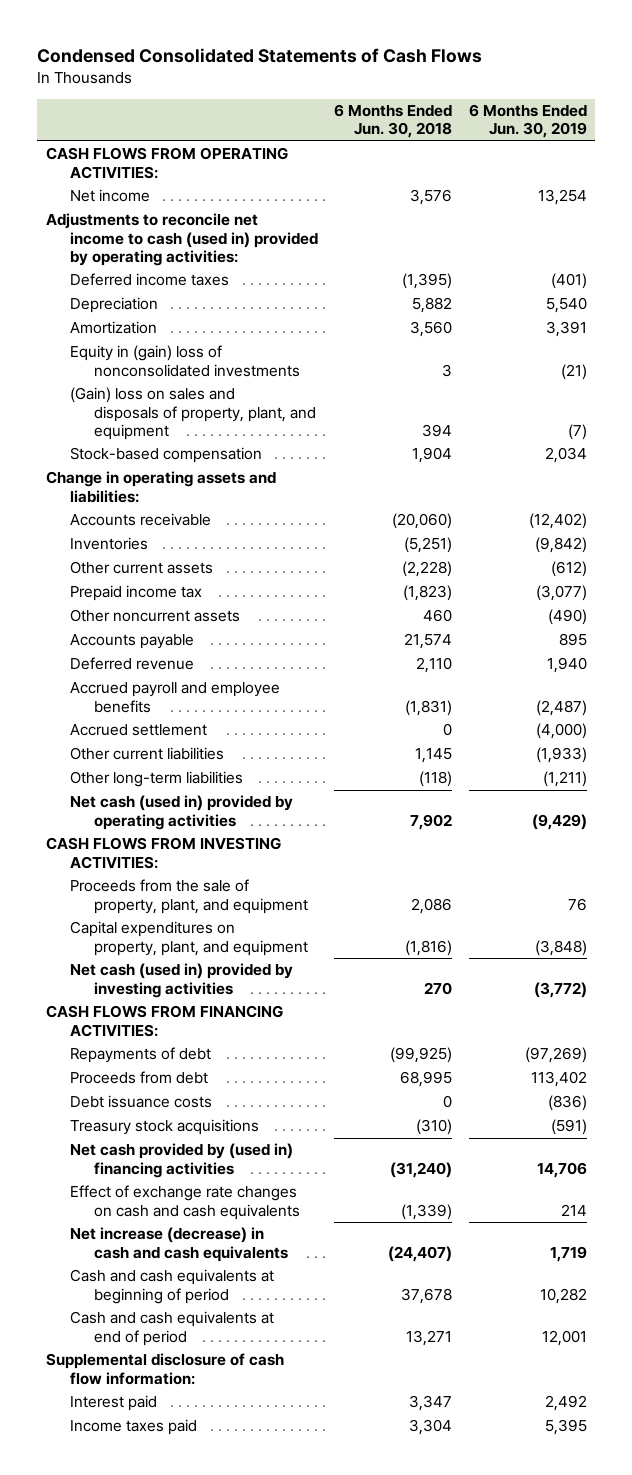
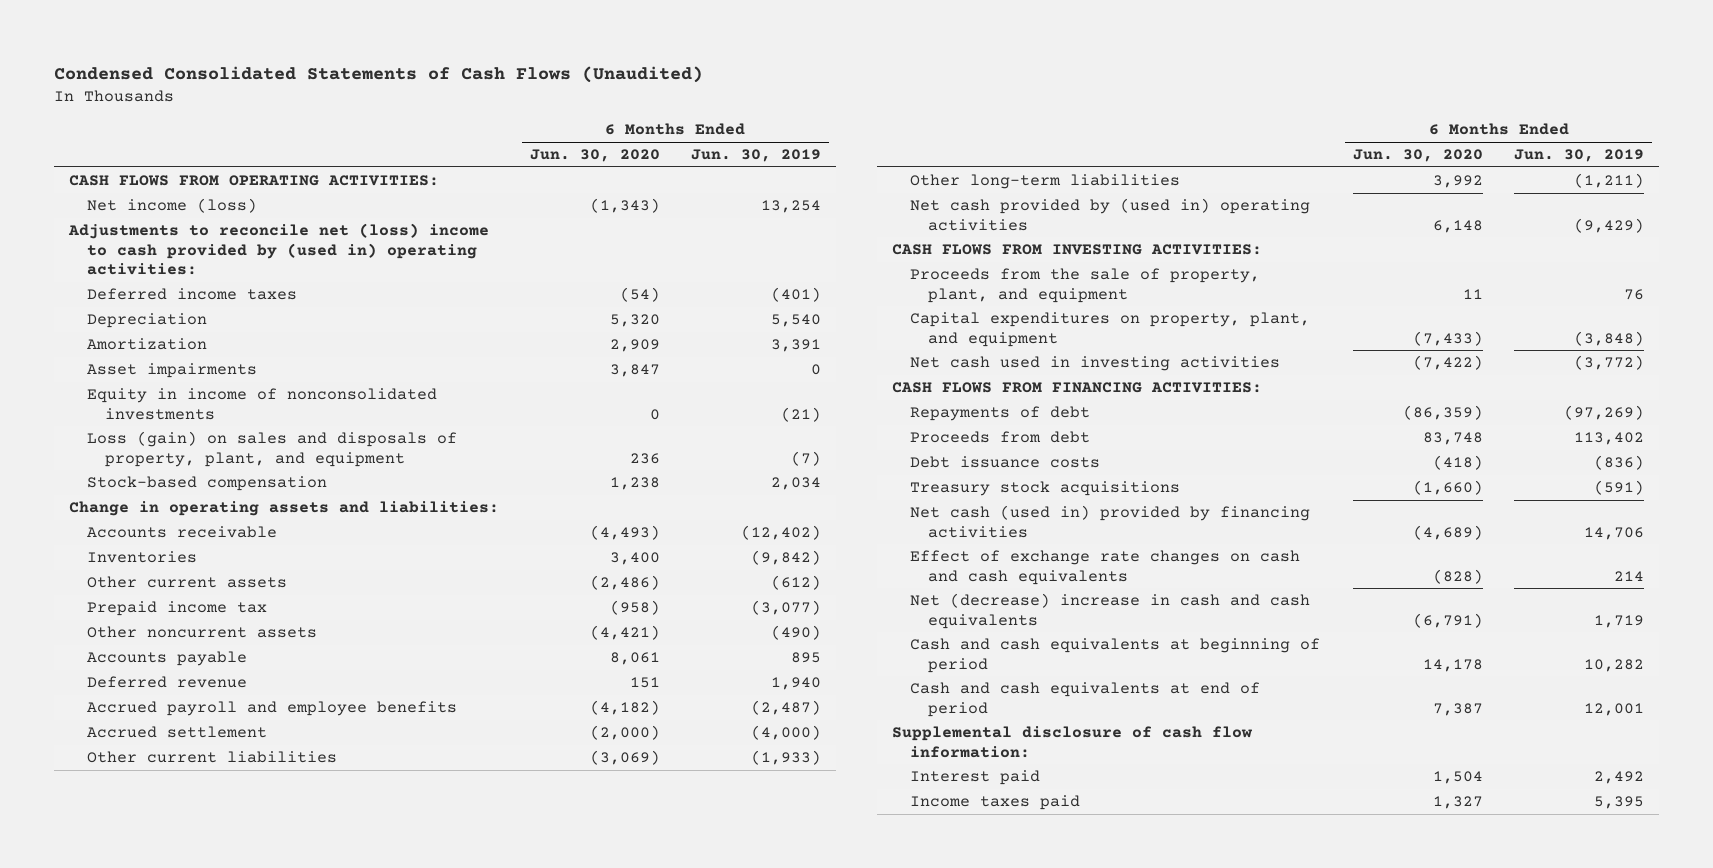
[37,47,483,63] Condensed Consolidated Statements of Cash Flows -> [53,66,703,84] Condensed Consolidated Statements of Cash Flows (Unaudited)
[334,103,453,139] 6 Months Ended Jun. 30, 2018 -> none
none -> [530,149,661,163] Jun. 30, 2020
[69,189,150,203] Net income -> [86,198,257,214] Net income (loss)
[45,213,318,267] Adjustments to reconcile net income to cash (used in) provided by operating activities: -> [68,223,490,276] Adjustments to reconcile net (loss) income to cash provided by (used in) operating activities:
none -> [86,363,257,379] Asset impairments
[69,345,300,377] Equity in (gain) loss of nonconsolidated investments -> [86,388,437,420] Equity in income of nonconsolidated investments
[69,387,316,441] (Gain) loss on sales and disposals of property, plant, and equipment -> [86,431,457,467] Loss (gain) on sales and disposals of property, plant, and equipment
[69,795,293,830] Net cash (used in) provided by operating activities -> [910,198,1311,231] Net cash provided by (used in) operating activities
[69,963,293,998] Net cash (used in) provided by investing activities -> [910,356,1281,372] Net cash used in investing activities
[69,1143,293,1178] Net cash provided by (used in) financing activities -> [910,505,1311,538] Net cash (used in) provided by financing activities
[69,1227,288,1262] Net increase (decrease) in cash and cash equivalents -> [910,593,1311,629] Net (decrease) increase in cash and cash equivalents

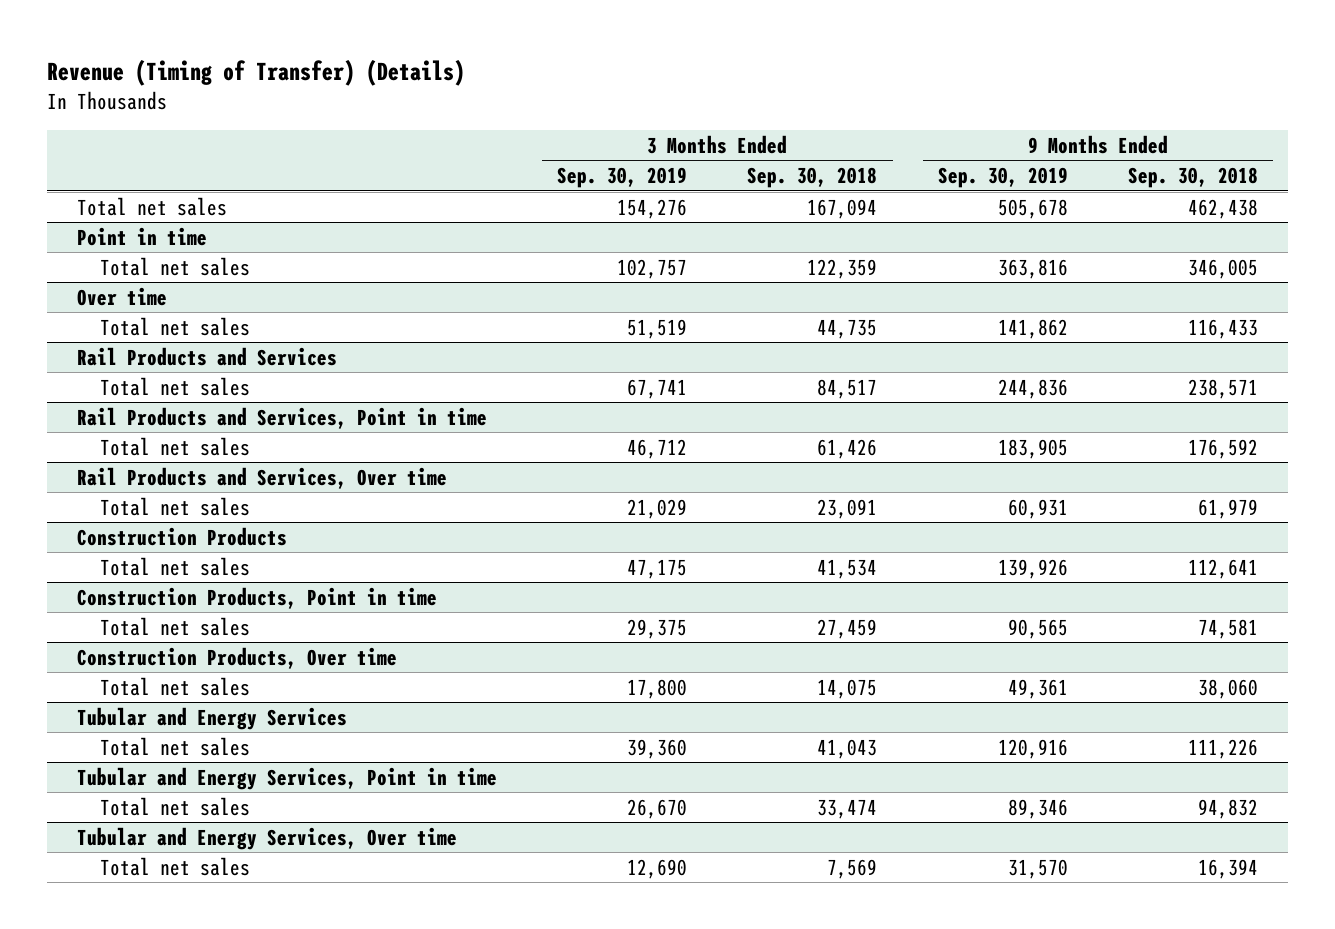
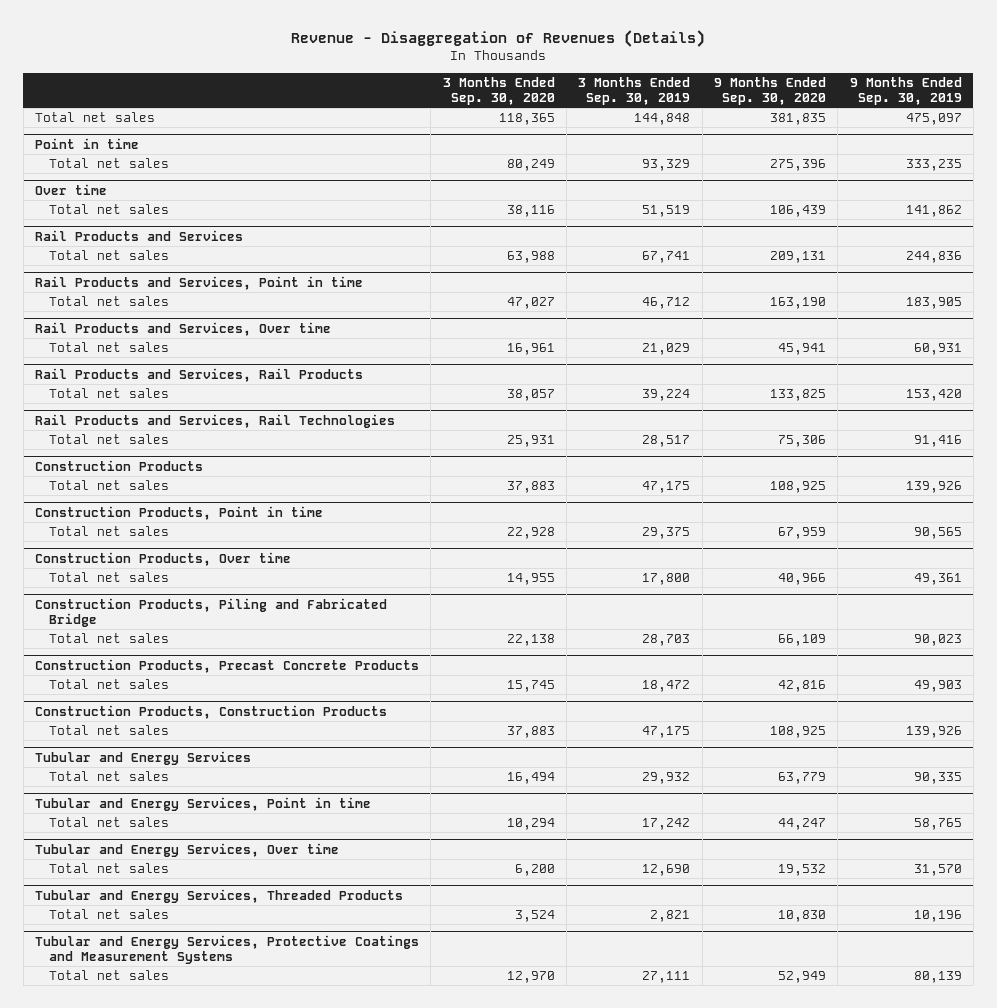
[47,59,466,87] Revenue (Timing of Transfer) (Details) -> [291,29,706,47] Revenue - Disaggregation of Revenues (Details)
[747,166,878,188] Sep. 30, 2018 -> none
[1127,166,1258,188] Sep. 30, 2018 -> none
none -> [442,76,555,106] 3 Months Ended Sep. 30, 2020
none -> [713,76,826,106] 9 Months Ended Sep. 30, 2020
[617,198,688,219] 154,276 -> [634,113,691,126] 144,848
[997,198,1068,219] 505,678 -> [905,113,962,126] 475,097
[617,258,688,279] 102,757 -> [642,159,691,172] 93,329
[997,258,1068,279] 363,816 -> [905,159,962,172] 333,235
none -> [35,367,364,382] Rail Products and Services, Rail Products
none -> [48,388,169,399] Total net sales
none -> [35,413,396,428] Rail Products and Services, Rail Technologies
none -> [48,434,169,445] Total net sales
none -> [35,597,388,627] Construction Products, Piling and Fabricated Bridge
none -> [48,633,169,644] Total net sales
none -> [35,658,420,673] Construction Products, Precast Concrete Products
none -> [48,679,169,690] Total net sales
none -> [35,704,388,719] Construction Products, Construction Products
none -> [48,725,169,736] Total net sales
[627,738,688,759] 39,360 -> [642,772,691,785] 29,932
[997,738,1068,759] 120,916 -> [913,772,962,785] 90,335
[627,798,688,819] 26,670 -> [642,818,691,831] 17,242
[1007,798,1068,819] 89,346 -> [913,818,962,831] 58,765
none -> [35,888,404,903] Tubular and Energy Services, Threaded Products
none -> [48,909,169,920] Total net sales
none -> [35,934,420,964] Tubular and Energy Services, Protective Coatings and Measurement Systems
none -> [48,970,169,981] Total net sales

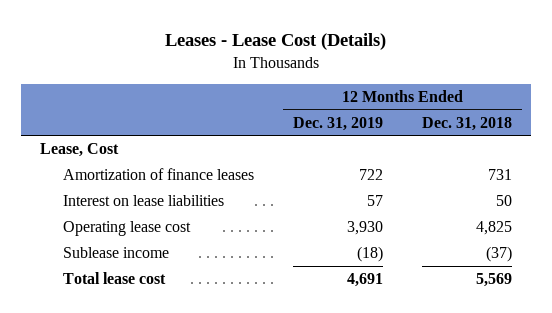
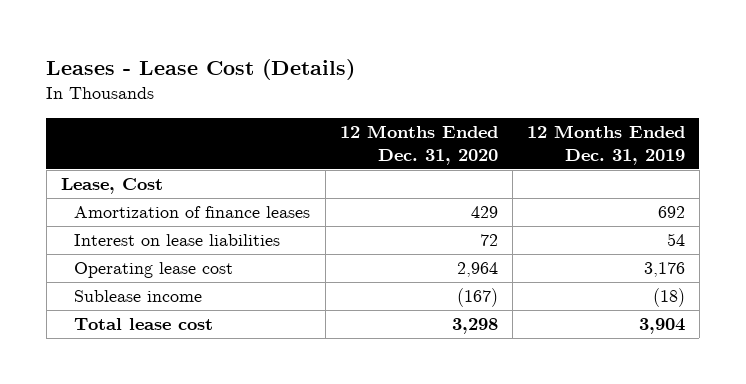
[421,116,512,131] Dec. 31, 2018 -> none
none -> [339,125,498,165] 12 Months Ended Dec. 31, 2020
[359,169,384,181] 722 -> [657,206,685,219] 692
[367,195,384,207] 57 -> [666,233,685,247] 54
[347,221,384,236] 3,930 -> [643,262,685,278] 3,176
[347,273,384,288] 4,691 -> [638,318,685,335] 3,904

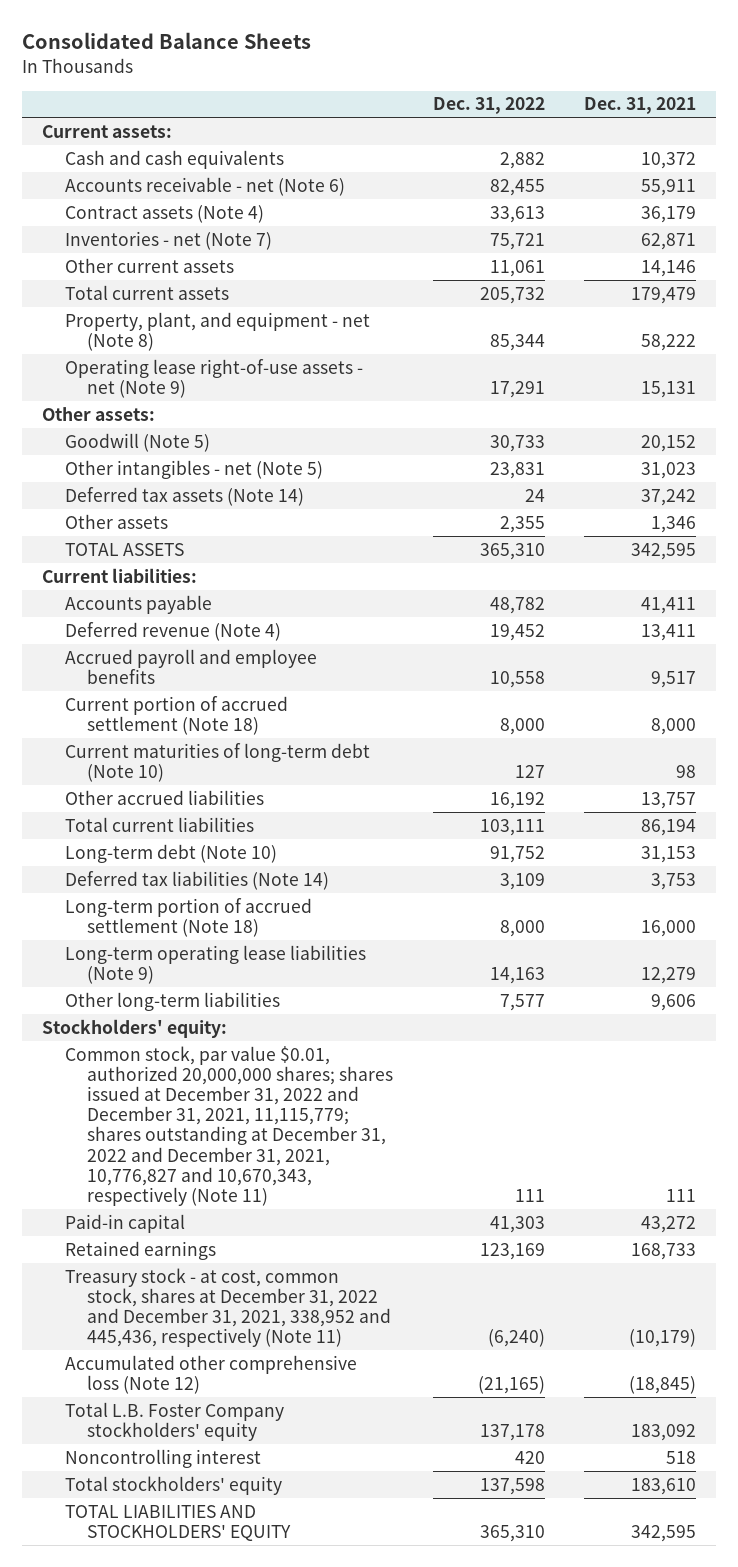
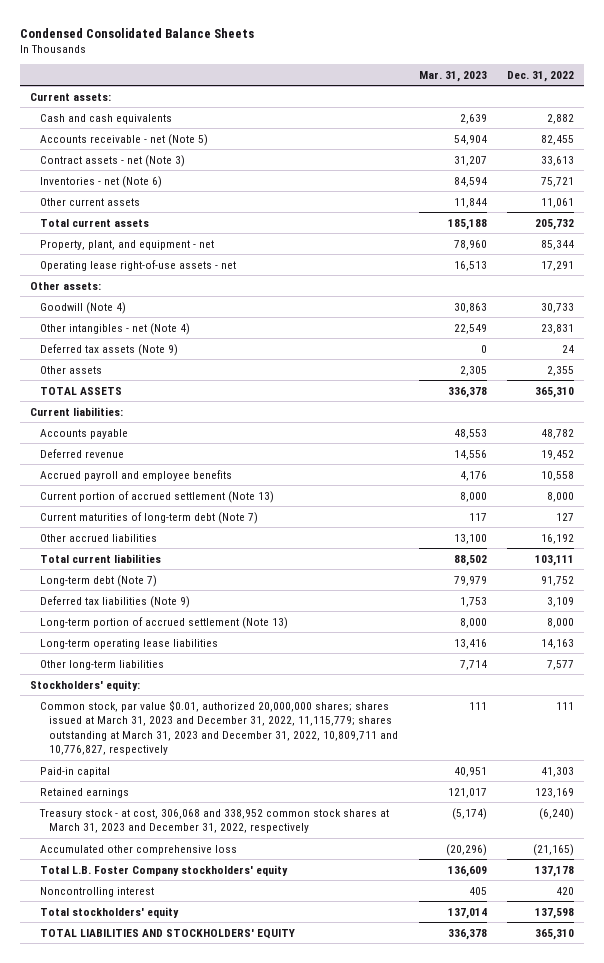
[22,32,312,50] Consolidated Balance Sheets -> [20,27,255,38] Condensed Consolidated Balance Sheets
[583,97,696,115] Dec. 31, 2021 -> none
none -> [418,70,487,82] Mar. 31, 2023
[64,176,345,196] Accounts receivable - net (Note 6) -> [39,133,208,146] Accounts receivable - net (Note 5)
[64,204,264,223] Contract assets (Note 4) -> [39,154,185,167] Contract assets - net (Note 3)
[64,230,272,250] Inventories - net (Note 7) -> [39,175,162,188] Inventories - net (Note 6)
[64,311,370,351] Property, plant, and equipment - net (Note 8) -> [39,239,214,250] Property, plant, and equipment - net
[64,358,363,398] Operating lease right-of-use assets - net (Note 9) -> [39,259,236,271] Operating lease right-of-use assets - net
[64,432,210,452] Goodwill (Note 5) -> [39,301,126,314] Goodwill (Note 4)
[64,459,323,479] Other intangibles - net (Note 5) -> [39,322,190,335] Other intangibles - net (Note 4)
[64,486,304,506] Deferred tax assets (Note 14) -> [39,343,178,356] Deferred tax assets (Note 9)
[64,621,281,641] Deferred revenue (Note 4) -> [39,448,124,458] Deferred revenue
[64,695,288,735] Current portion of accrued settlement (Note 18) -> [39,490,274,503] Current portion of accrued settlement (Note 13)
[64,742,370,782] Current maturities of long-term debt (Note 10) -> [39,511,258,524] Current maturities of long-term debt (Note 7)
[64,843,277,863] Long-term debt (Note 10) -> [39,574,157,587] Long-term debt (Note 7)
[64,870,329,890] Deferred tax liabilities (Note 14) -> [39,595,190,608] Deferred tax liabilities (Note 9)
[64,897,312,937] Long-term portion of accrued settlement (Note 18) -> [39,616,288,629] Long-term portion of accrued settlement (Note 13)
[64,944,366,984] Long-term operating lease liabilities (Note 9) -> [39,638,218,649] Long-term operating lease liabilities
[64,1045,394,1206] Common stock, par value $0.01, authorized 20,000,000 shares; shares issued at December 31, 2022 and December 31, 2021, 11,115,779; shares outstanding at December 31, 2022 and December 31, 2021, 10,776,827 and 10,670,343, respectively (Note 11) -> [39,699,399,756] Common stock, par value $0.01, authorized 20,000,000 shares; shares issued at March 31, 2023 and December 31, 2022, 11,115,779; shares outstanding at March 31, 2023 and December 31, 2022, 10,809,711 and 10,776,827, respectively
[64,1267,392,1348] Treasury stock - at cost, common stock, shares at December 31, 2022 and December 31, 2021, 338,952 and 445,436, respectively (Note 11) -> [38,808,389,834] Treasury stock - at cost, 306,068 and 338,952 common stock shares at March 31, 2023 and December 31, 2022, respectively
[64,1354,357,1394] Accumulated other comprehensive loss (Note 12) -> [39,844,237,855] Accumulated other comprehensive loss

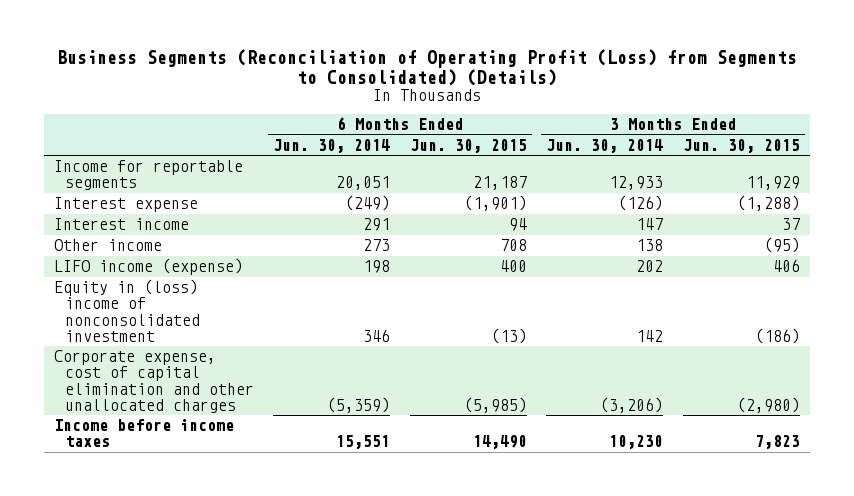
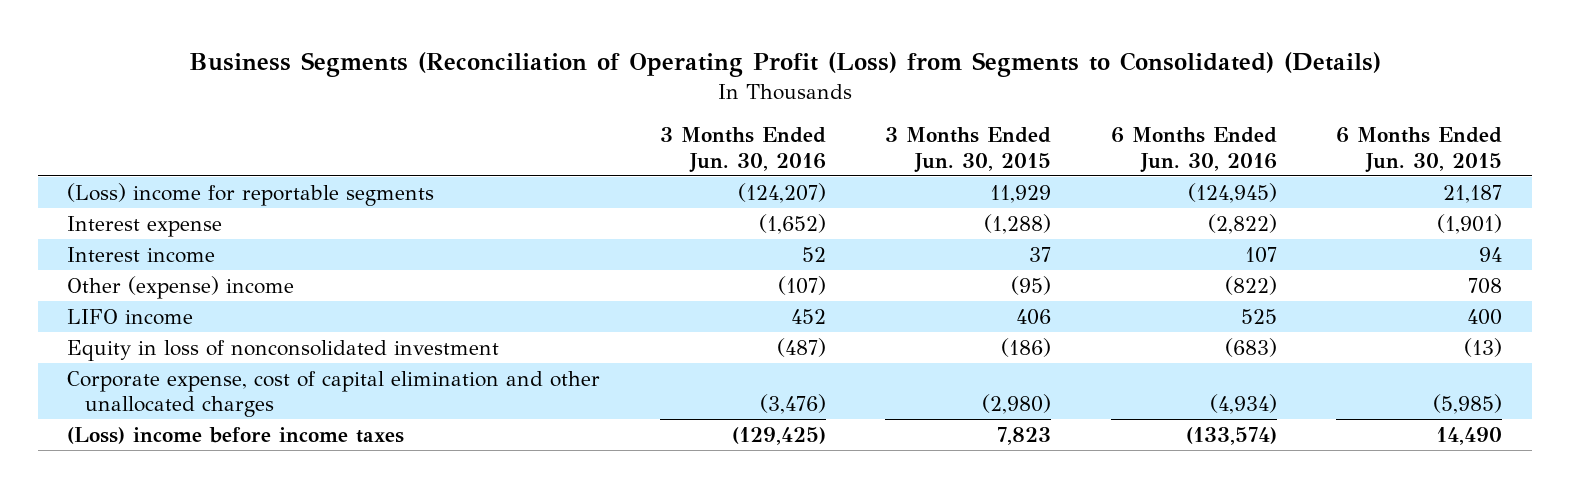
[273,138,391,153] Jun. 30, 2014 -> none
[546,138,664,153] Jun. 30, 2014 -> none
none -> [659,127,826,173] 3 Months Ended Jun. 30, 2016
none -> [1110,127,1277,173] 6 Months Ended Jun. 30, 2016
[53,160,243,191] Income for reportable segments -> [67,182,435,206] (Loss) income for reportable segments
[53,239,162,252] Other income -> [67,275,295,299] Other (expense) income
[53,258,243,276] LIFO income (expense) -> [67,308,194,325] LIFO income
[53,279,200,342] Equity in (loss) income of nonconsolidated investment -> [67,339,500,361] Equity in loss of nonconsolidated investment
[53,419,234,448] Income before income taxes -> [67,426,405,444] (Loss) income before income taxes

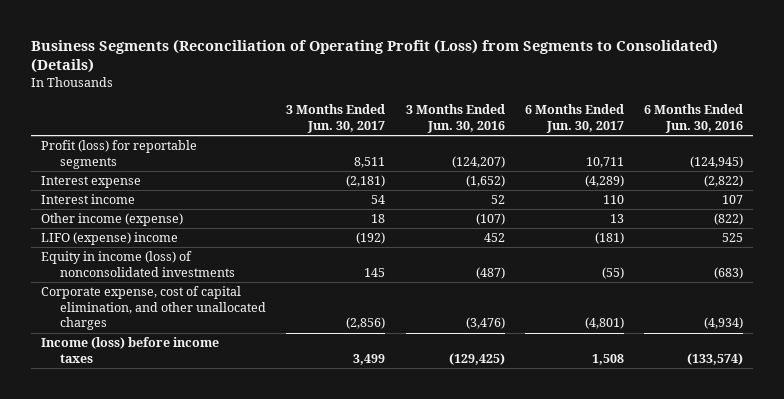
[885,127,1052,173] 3 Months Ended Jun. 30, 2015 -> none
[1336,127,1503,173] 6 Months Ended Jun. 30, 2015 -> none
none -> [286,104,386,133] 3 Months Ended Jun. 30, 2017
none -> [525,104,625,133] 6 Months Ended Jun. 30, 2017
[67,182,435,206] (Loss) income for reportable segments -> [41,140,198,169] Profit (loss) for reportable segments
[67,275,295,299] Other (expense) income -> [41,213,184,227] Other income (expense)
[67,308,194,325] LIFO income -> [41,232,179,246] LIFO (expense) income
[67,339,500,361] Equity in loss of nonconsolidated investment -> [41,251,236,277] Equity in income (loss) of nonconsolidated investments
[67,370,601,417] Corporate expense, cost of capital elimination and other unallocated charges -> [41,286,267,331] Corporate expense, cost of capital elimination, and other unallocated charges
[67,426,405,444] (Loss) income before income taxes -> [41,337,220,363] Income (loss) before income taxes

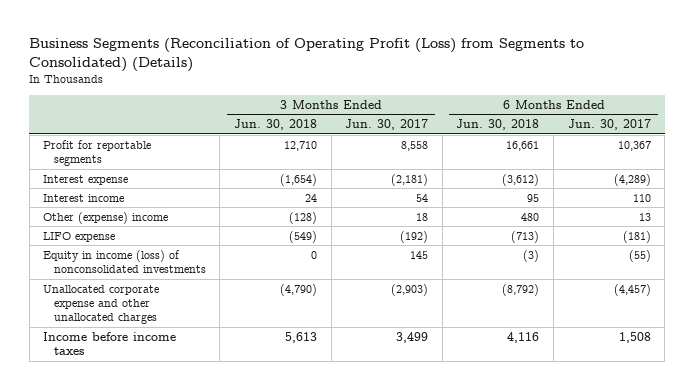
[405,104,505,133] 3 Months Ended Jun. 30, 2016 -> none
[644,104,744,133] 6 Months Ended Jun. 30, 2016 -> none
none -> [234,119,318,131] Jun. 30, 2018
none -> [456,119,540,131] Jun. 30, 2018
[41,140,198,169] Profit (loss) for reportable segments -> [43,139,152,167] Profit for reportable segments
[354,156,386,168] 8,511 -> [401,140,429,151] 8,558
[586,156,625,168] 10,711 -> [617,140,651,151] 10,367
[41,213,184,227] Other income (expense) -> [43,211,169,224] Other (expense) income
[41,232,179,246] LIFO (expense) income -> [43,231,116,242] LIFO expense
[41,286,267,331] Corporate expense, cost of capital elimination, and other unallocated charges -> [43,284,160,325] Unallocated corporate expense and other unallocated charges
[346,317,386,330] (2,856) -> [391,283,429,296] (2,903)
[585,317,625,330] (4,801) -> [613,283,651,296] (4,457)
[41,337,220,363] Income (loss) before income taxes -> [43,331,177,356] Income before income taxes

